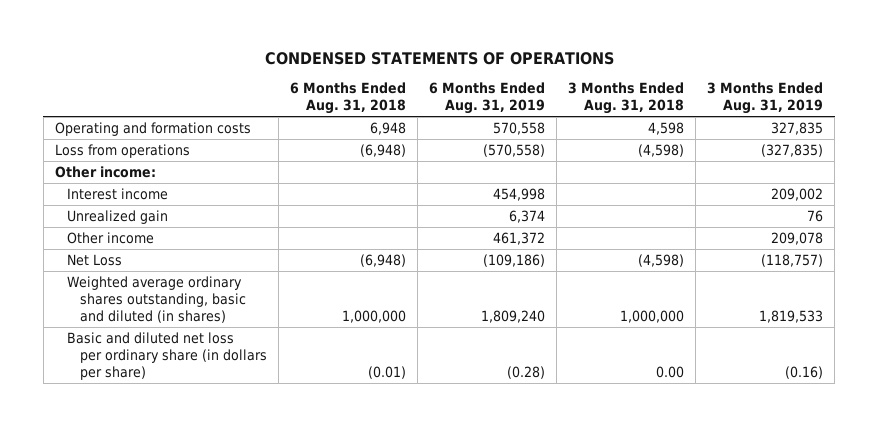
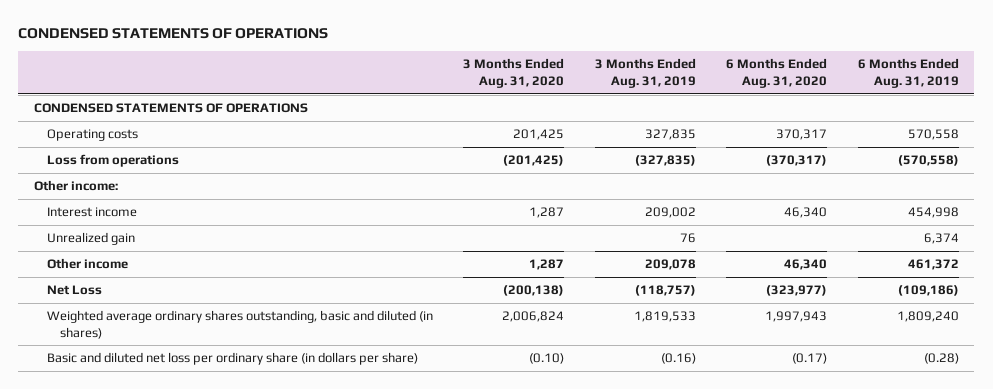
[289,82,406,114] 6 Months Ended Aug. 31, 2018 -> none
[568,82,685,114] 3 Months Ended Aug. 31, 2018 -> none
none -> [463,58,565,89] 3 Months Ended Aug. 31, 2020
none -> [726,58,828,89] 6 Months Ended Aug. 31, 2020
none -> [33,103,308,114] CONDENSED STATEMENTS OF OPERATIONS
[54,121,251,136] Operating and formation costs -> [46,129,138,142] Operating costs

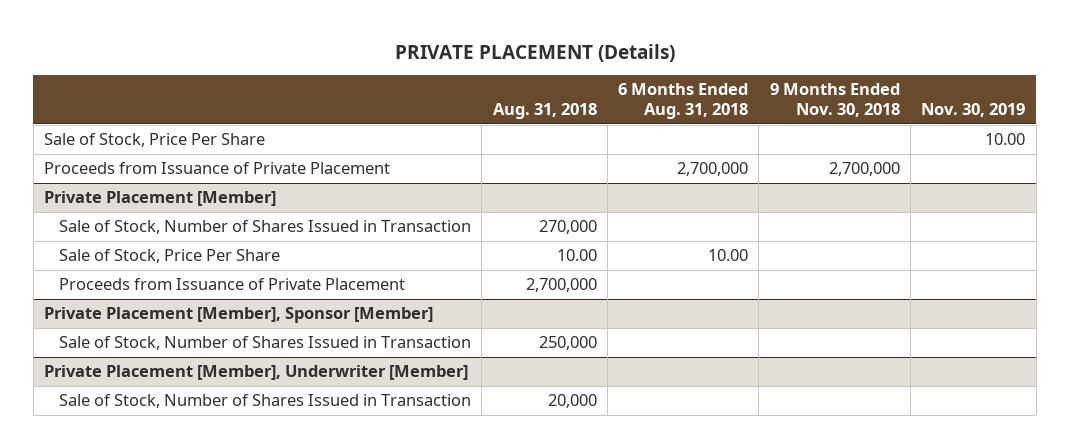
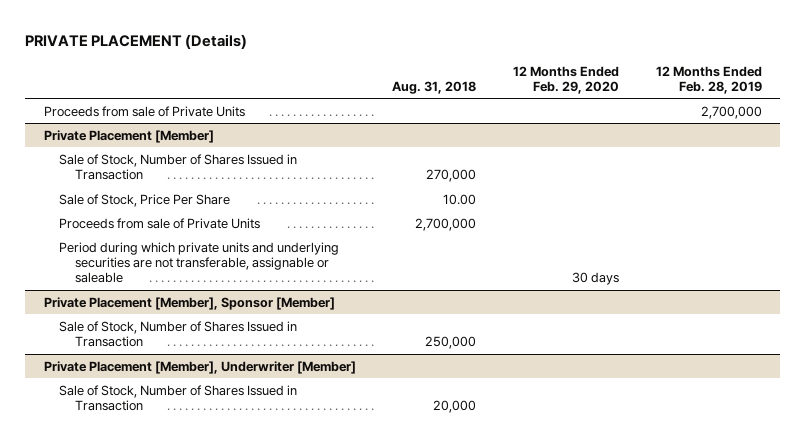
[618,83,749,120] 6 Months Ended Aug. 31, 2018 -> none
[769,83,900,118] 9 Months Ended Nov. 30, 2018 -> none
[921,103,1026,118] Nov. 30, 2019 -> none
none -> [513,65,620,94] 12 Months Ended Feb. 29, 2020
none -> [656,65,763,94] 12 Months Ended Feb. 28, 2019
[44,133,266,148] Sale of Stock, Price Per Share -> none
[44,162,391,175] Proceeds from Issuance of Private Placement -> [43,105,245,117] Proceeds from sale of Private Units
[58,278,405,291] Proceeds from Issuance of Private Placement -> [59,217,261,229] Proceeds from sale of Private Units
none -> [59,241,340,284] Period during which private units and underlying securities are not transferable, assignable or saleable

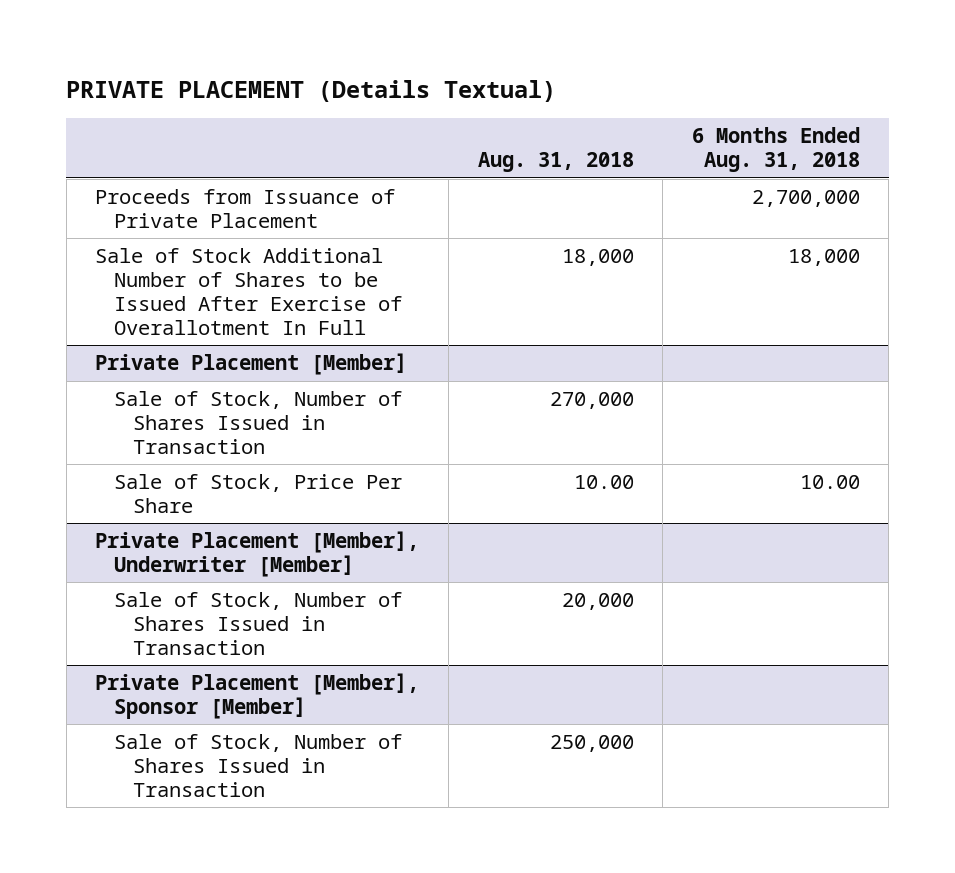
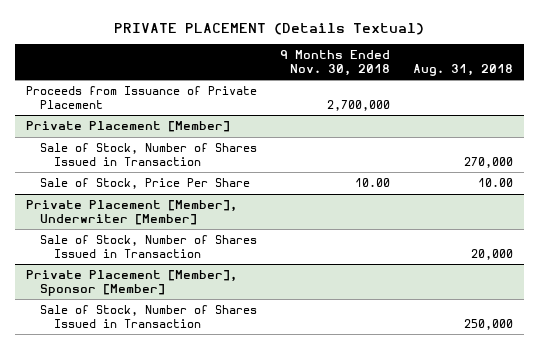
[691,127,860,173] 6 Months Ended Aug. 31, 2018 -> none
none -> [279,50,390,76] 9 Months Ended Nov. 30, 2018
[95,248,403,335] Sale of Stock Additional Number of Shares to be Issued After Exercise of Overallotment In Full -> none

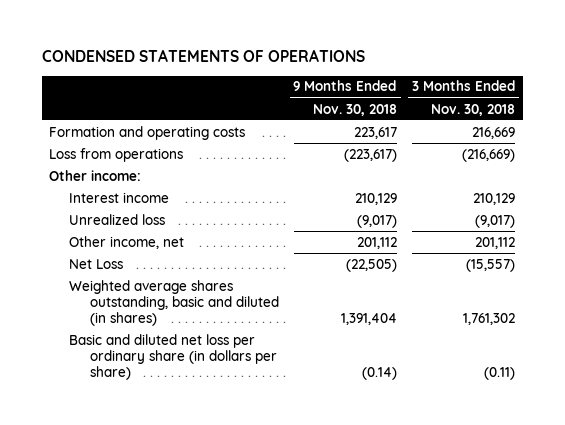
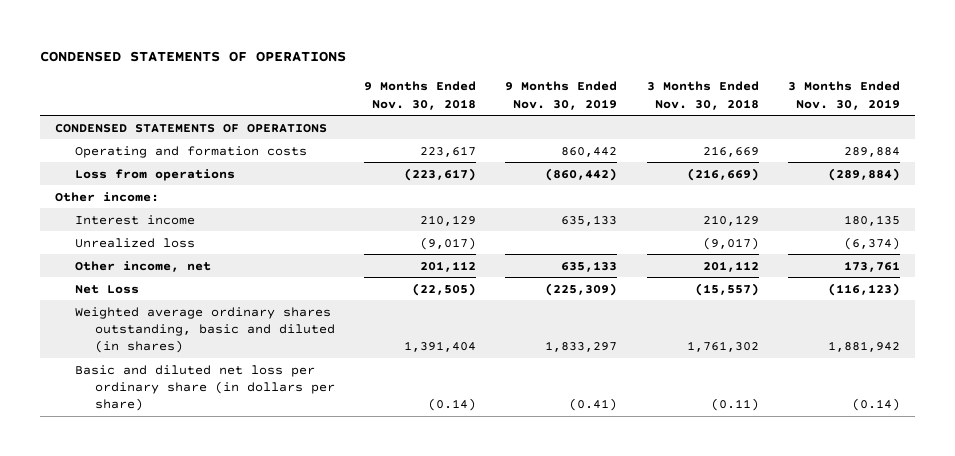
none -> [505,81,618,110] 9 Months Ended Nov. 30, 2019
none -> [788,81,901,110] 3 Months Ended Nov. 30, 2019
none -> [54,123,327,133] CONDENSED STATEMENTS OF OPERATIONS
[49,125,246,140] Formation and operating costs -> [74,145,307,158] Operating and formation costs
[69,279,279,326] Weighted average shares outstanding, basic and diluted (in shares) -> [74,306,335,354] Weighted average ordinary shares outstanding, basic and diluted (in shares)

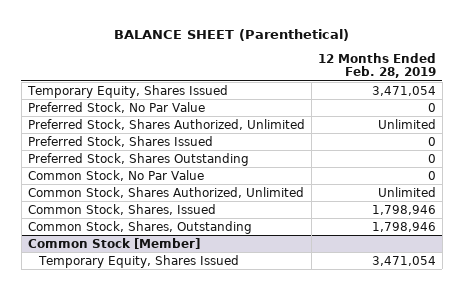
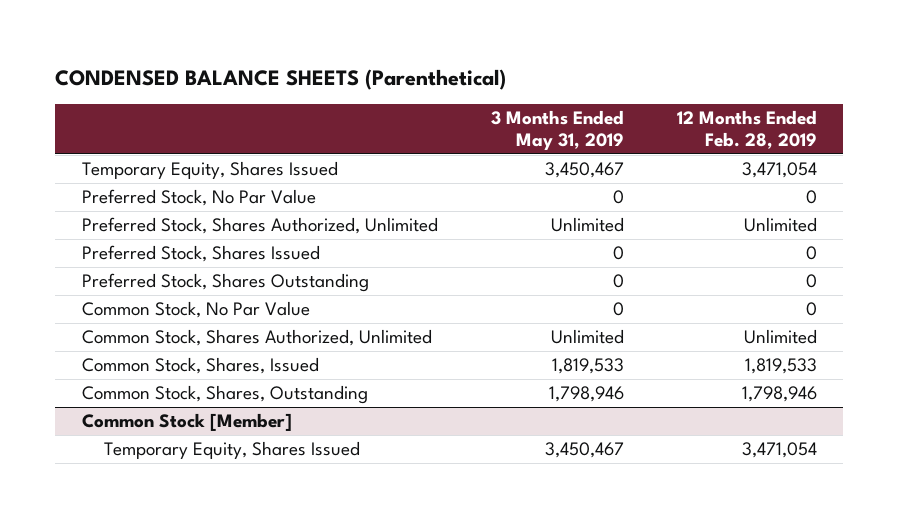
[113,28,349,41] BALANCE SHEET (Parenthetical) -> [55,68,507,90] CONDENSED BALANCE SHEETS (Parenthetical)
none -> [490,110,624,150] 3 Months Ended May 31, 2019
[371,204,436,215] 1,798,946 -> [744,358,817,375] 1,819,533

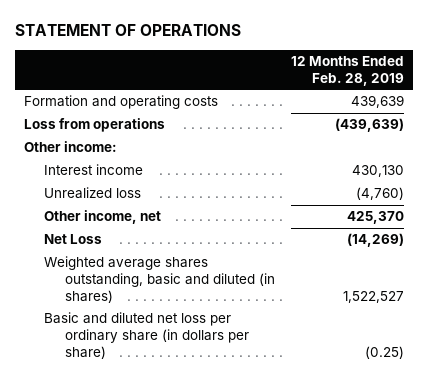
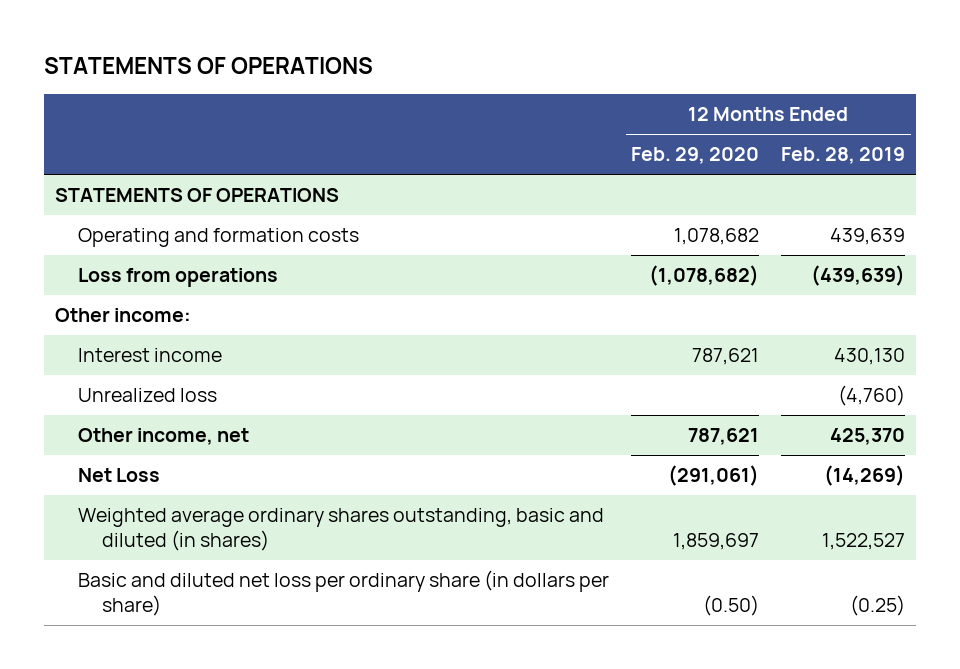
[15,24,242,37] STATEMENT OF OPERATIONS -> [43,57,373,75] STATEMENTS OF OPERATIONS
none -> [631,147,760,165] Feb. 29, 2020
none -> [54,188,339,203] STATEMENTS OF OPERATIONS
[23,95,218,110] Formation and operating costs -> [78,228,360,248] Operating and formation costs
[44,256,275,303] Weighted average shares outstanding, basic and diluted (in shares) -> [78,508,605,551] Weighted average ordinary shares outstanding, basic and diluted (in shares)

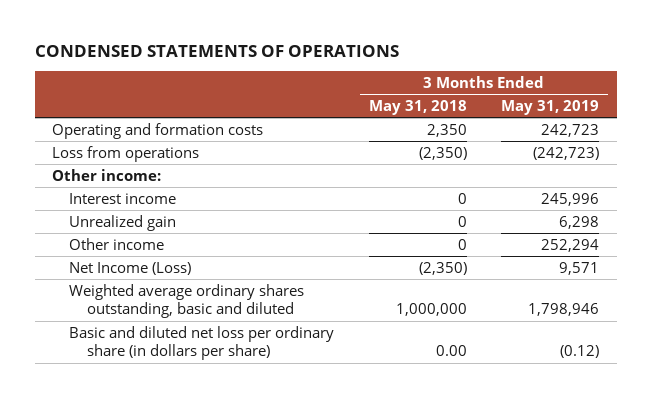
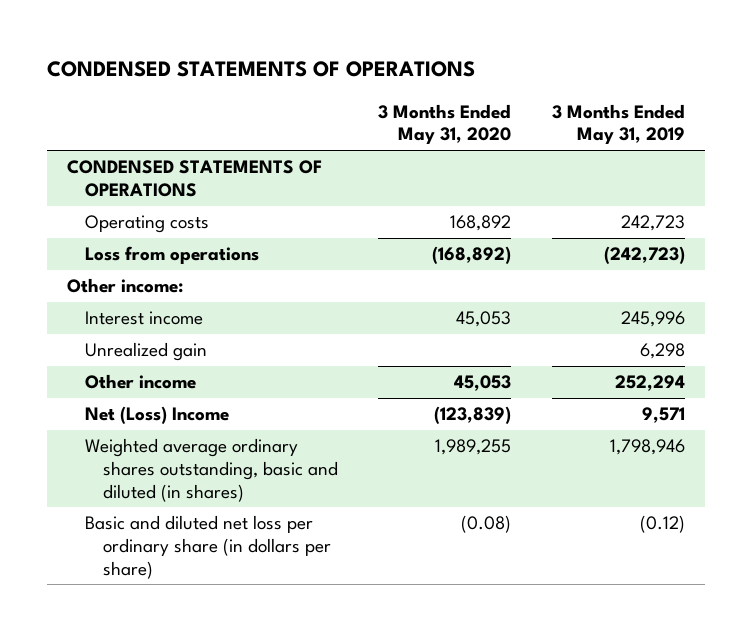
[368,99,467,115] May 31, 2018 -> none
none -> [378,103,512,145] 3 Months Ended May 31, 2020
none -> [67,160,323,197] CONDENSED STATEMENTS OF OPERATIONS
[51,122,263,139] Operating and formation costs -> [84,215,209,234] Operating costs
[69,261,192,275] Net Income (Loss) -> [84,406,229,425] Net (Loss) Income
[69,283,305,319] Weighted average ordinary shares outstanding, basic and diluted -> [84,438,338,502] Weighted average ordinary shares outstanding, basic and diluted (in shares)

